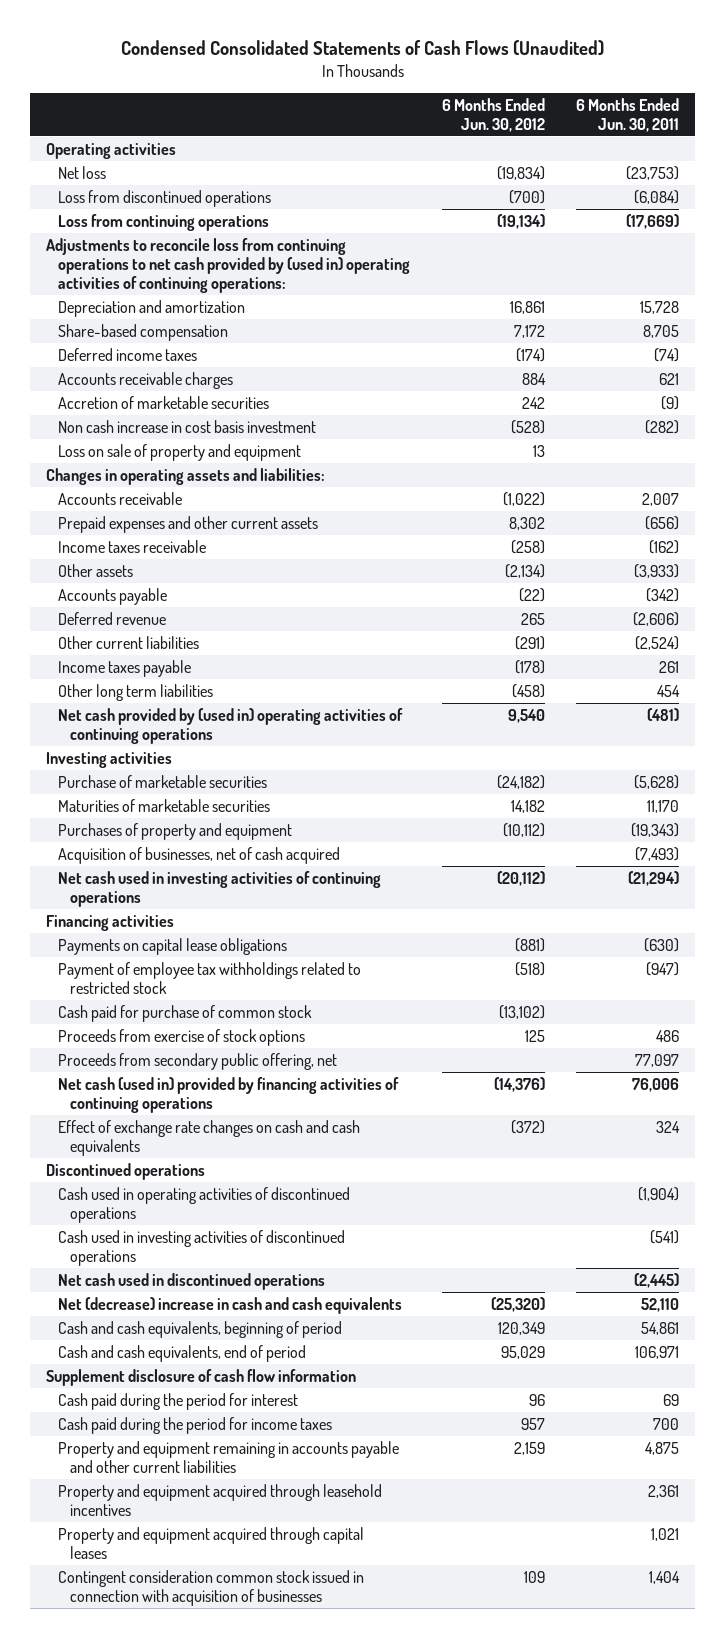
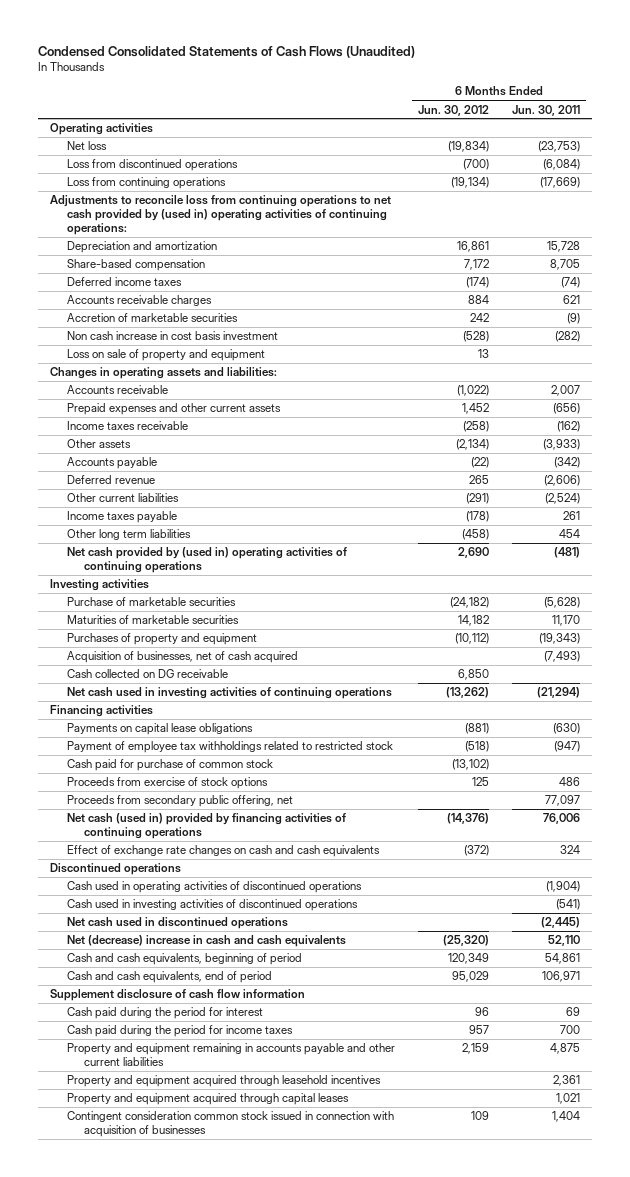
[508,516,545,530] 8,302 -> [462,403,490,415] 1,452
[507,708,545,723] 9,540 -> [458,547,490,559] 2,690
none -> [66,669,228,679] Cash collected on DG receivable
[496,870,545,886] (20,112) -> [446,687,490,699] (13,262)

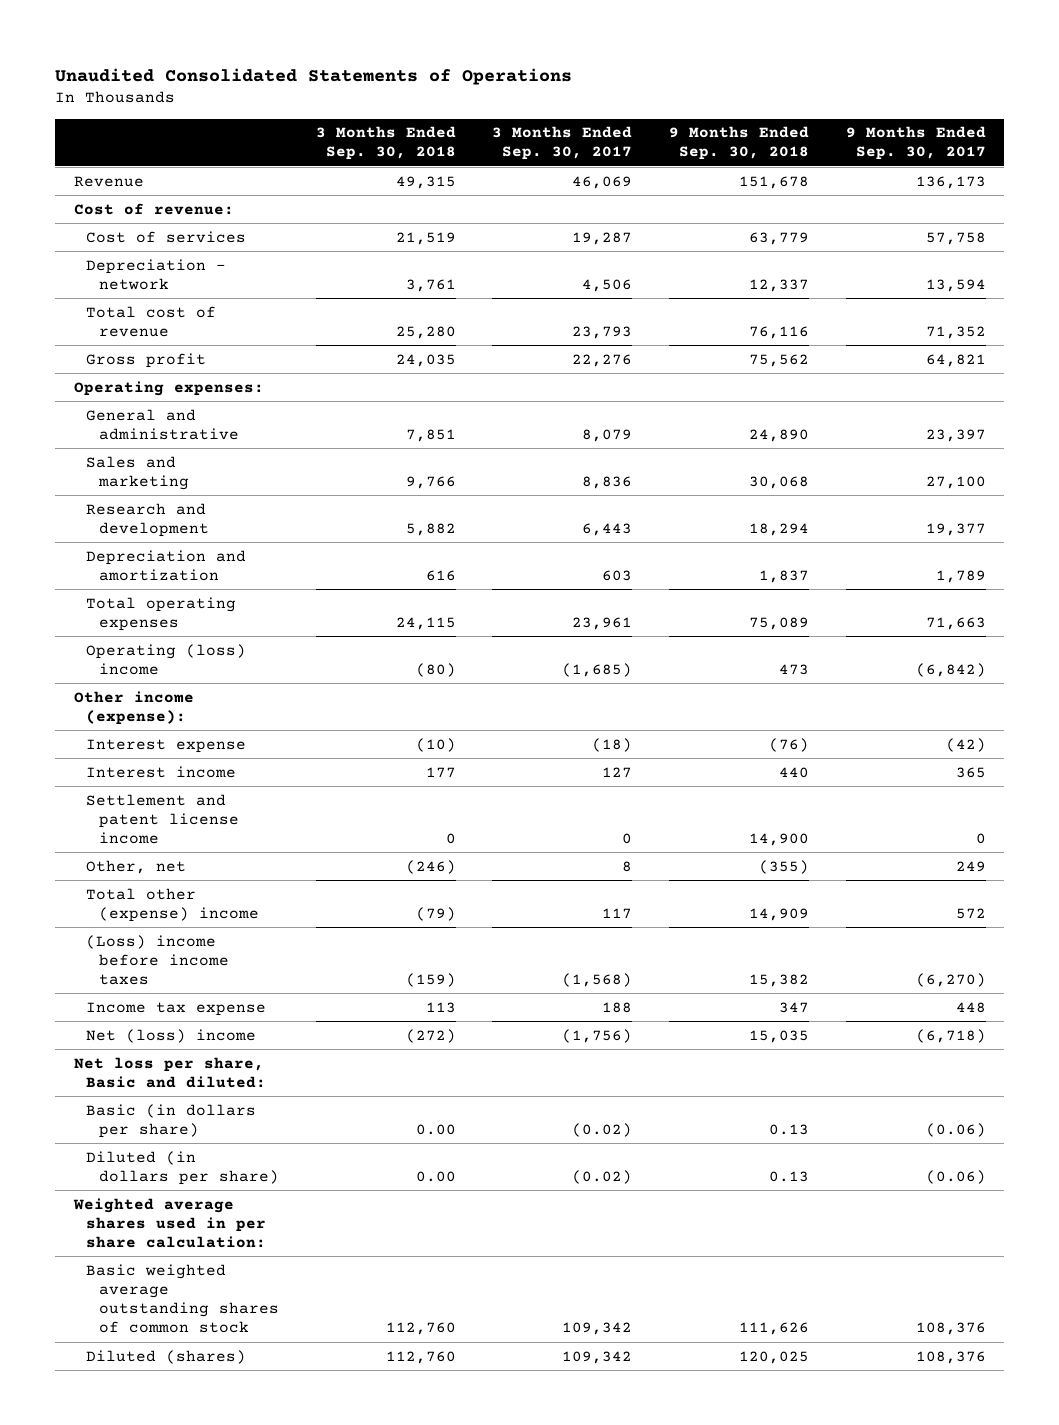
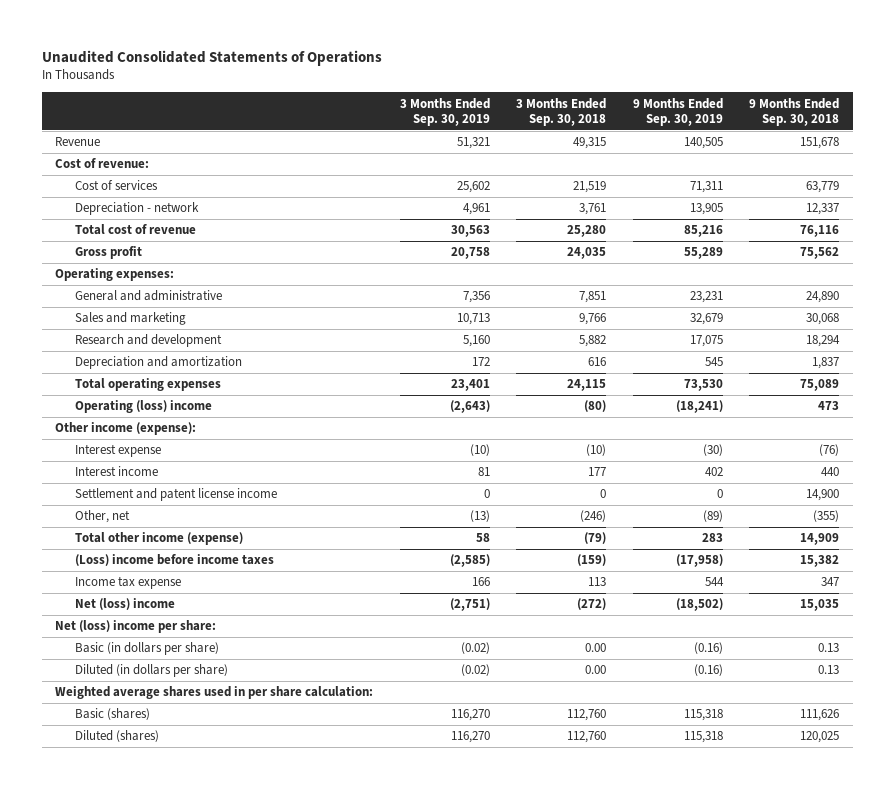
[492,126,633,161] 3 Months Ended Sep. 30, 2017 -> none
[845,126,986,161] 9 Months Ended Sep. 30, 2017 -> none
none -> [399,97,490,127] 3 Months Ended Sep. 30, 2019
none -> [632,97,723,127] 9 Months Ended Sep. 30, 2019
[86,887,259,922] Total other (expense) income -> [75,532,244,546] Total other income (expense)
[73,1056,267,1088] Net loss per share, Basic and diluted: -> [54,620,216,634] Net (loss) income per share:
[86,1263,279,1334] Basic weighted average outstanding shares of common stock -> [75,708,151,721] Basic (shares)

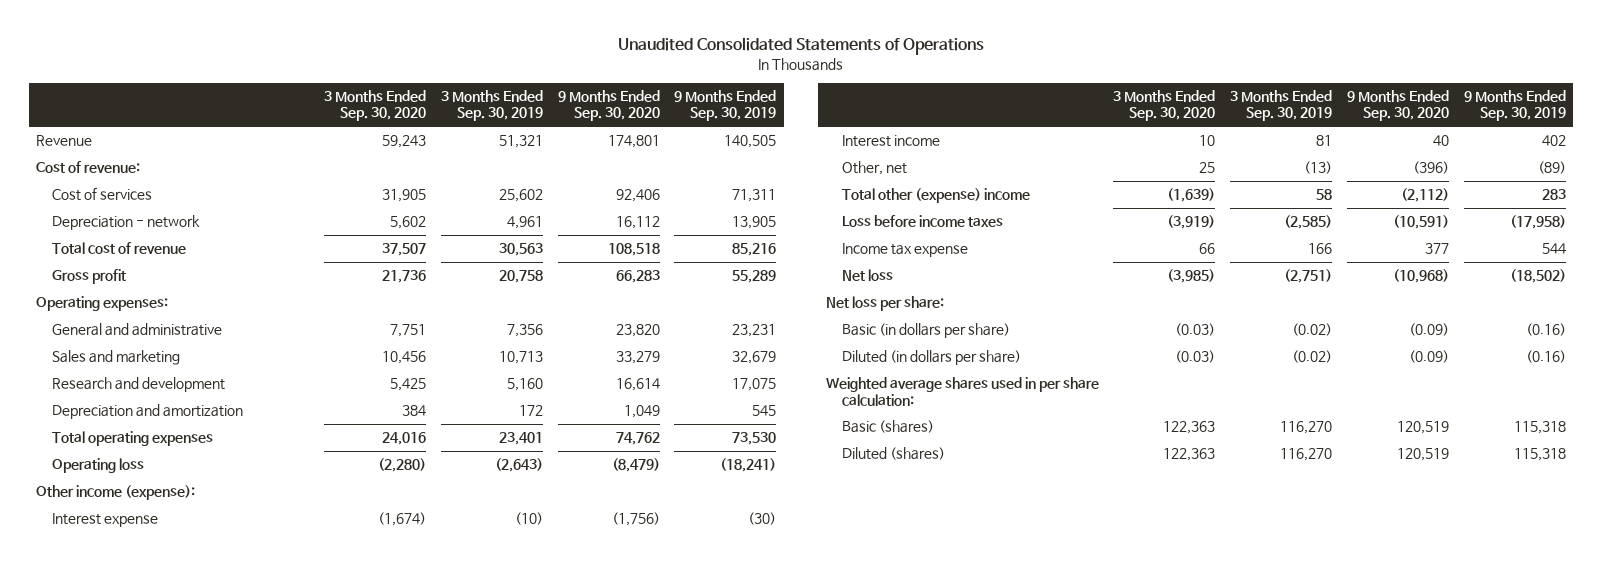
[516,97,607,127] 3 Months Ended Sep. 30, 2018 -> none
[749,97,840,127] 9 Months Ended Sep. 30, 2018 -> none
none -> [324,90,427,122] 3 Months Ended Sep. 30, 2020
none -> [557,90,660,122] 9 Months Ended Sep. 30, 2020
[75,400,213,414] Operating (loss) income -> [52,458,145,474] Operating loss
[75,488,278,502] Settlement and patent license income -> none
[75,532,244,546] Total other income (expense) -> [841,188,1030,204] Total other (expense) income
[75,554,275,567] (Loss) income before income taxes -> [841,215,1003,228] Loss before income taxes
[75,598,176,611] Net (loss) income -> [841,269,893,282] Net loss
[54,620,216,634] Net (loss) income per share: -> [825,296,944,312] Net loss per share:

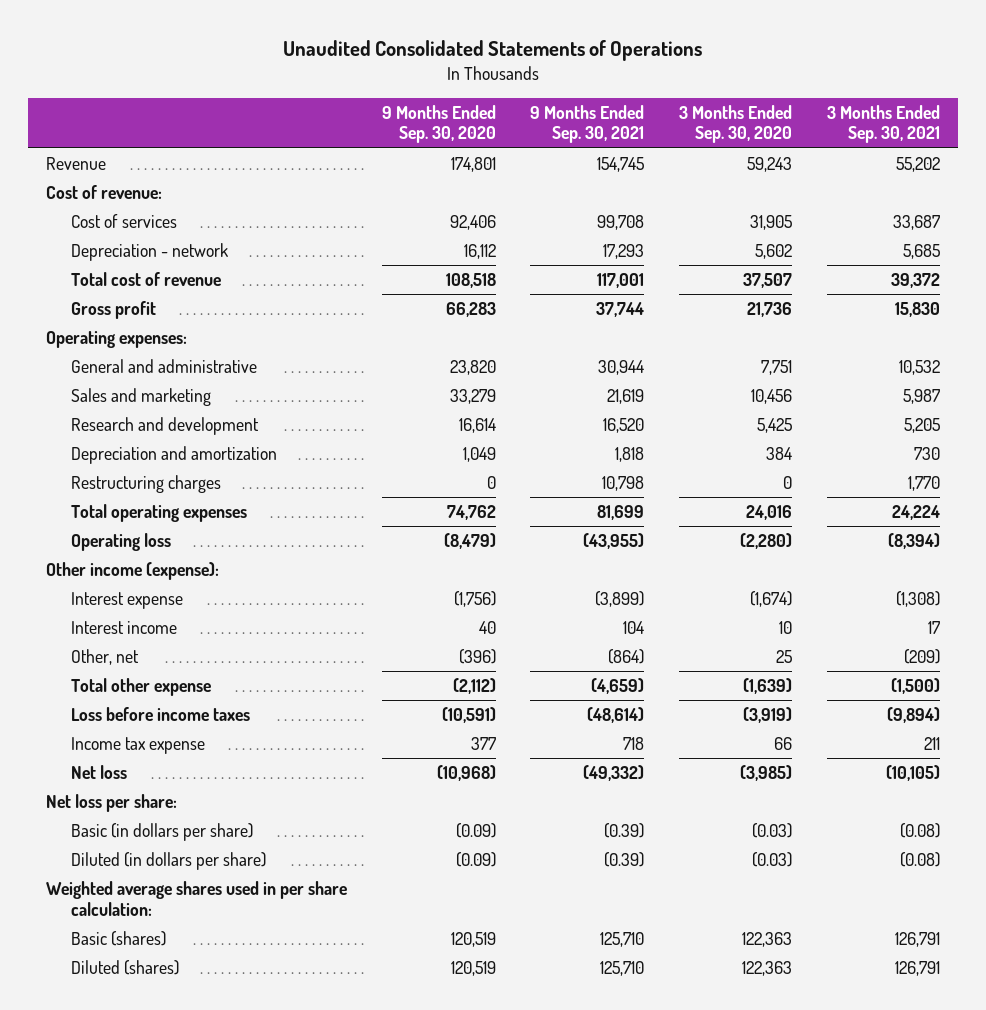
[440,90,543,122] 3 Months Ended Sep. 30, 2019 -> none
[674,90,777,122] 9 Months Ended Sep. 30, 2019 -> none
none -> [530,104,645,144] 9 Months Ended Sep. 30, 2021
none -> [827,104,941,144] 3 Months Ended Sep. 30, 2021
none -> [70,475,221,494] Restructuring charges
[841,188,1030,204] Total other (expense) income -> [70,678,211,697] Total other expense

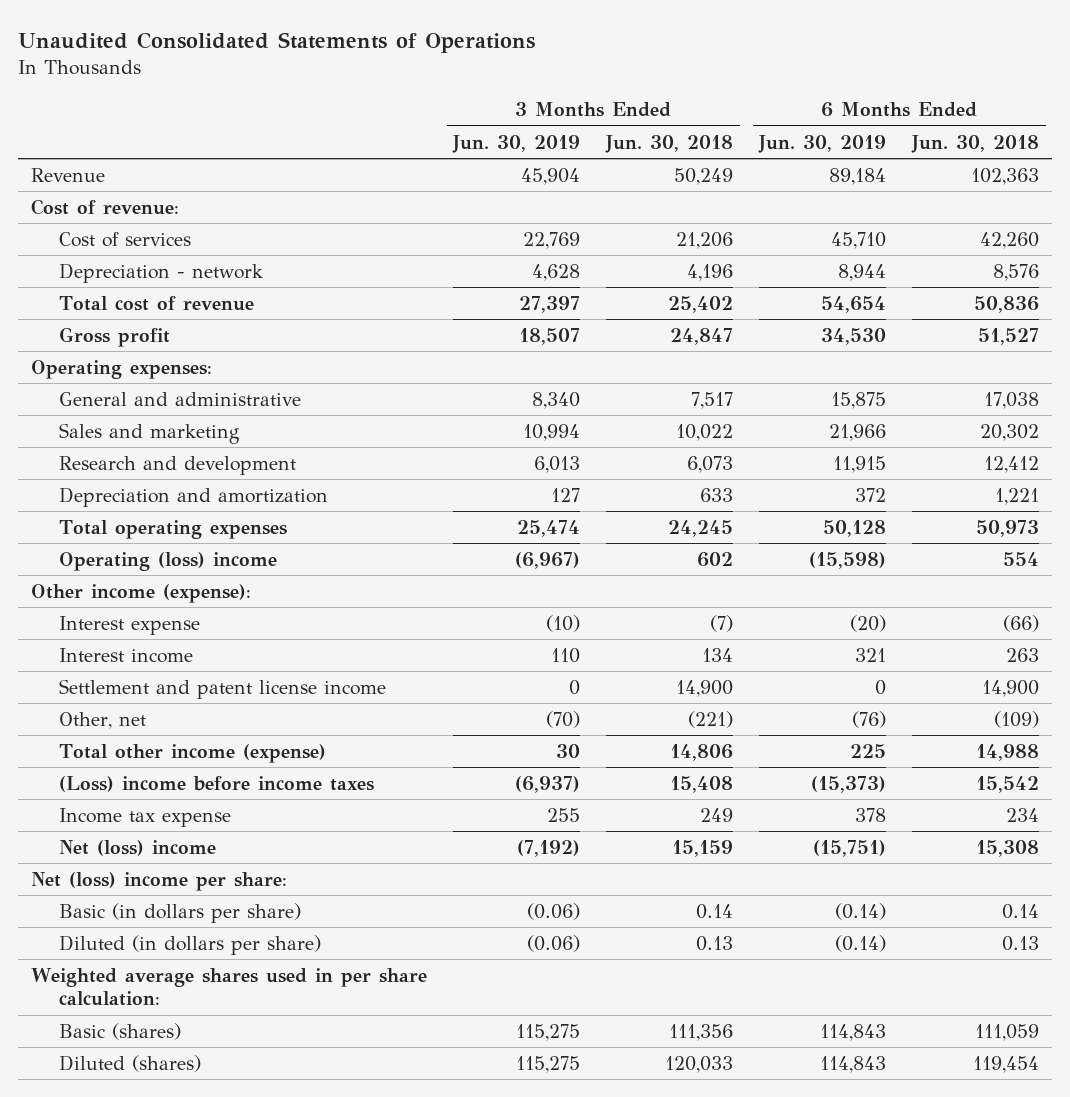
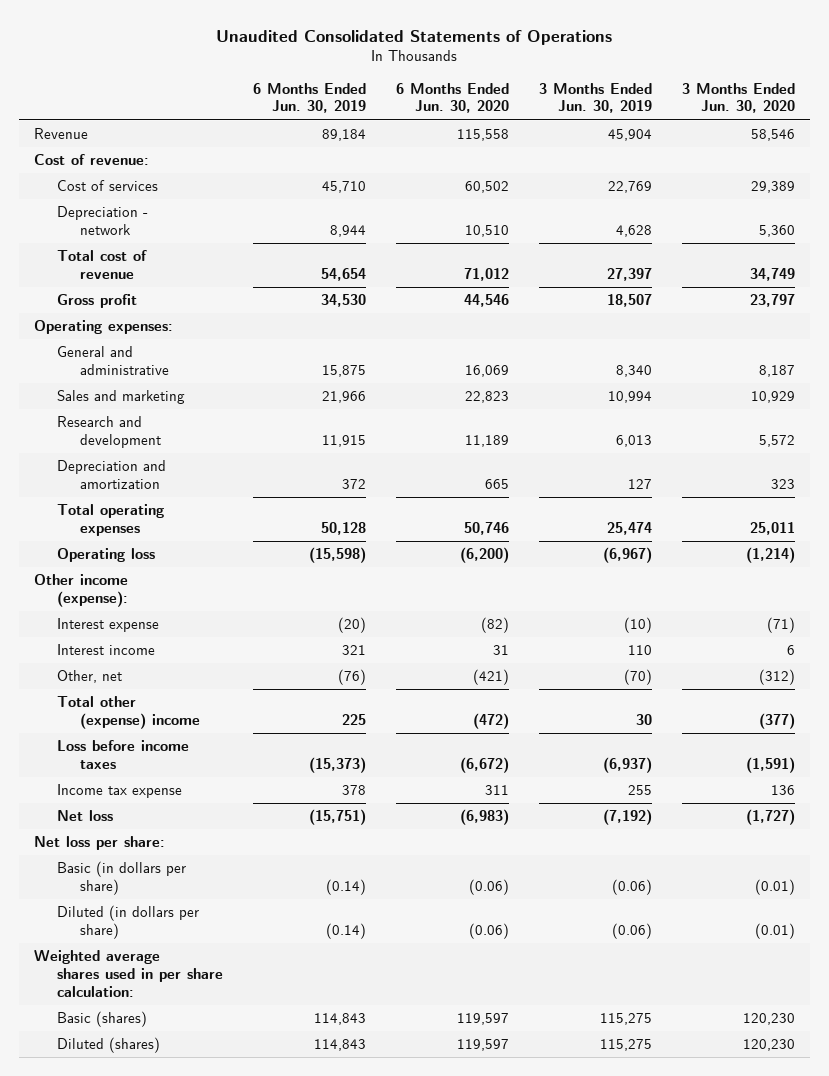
[605,134,734,153] Jun. 30, 2018 -> none
[911,134,1040,153] Jun. 30, 2018 -> none
none -> [395,82,509,114] 6 Months Ended Jun. 30, 2020
none -> [681,82,795,114] 3 Months Ended Jun. 30, 2020
[58,551,277,571] Operating (loss) income -> [57,548,156,563] Operating loss
[58,678,386,699] Settlement and patent license income -> none
[58,743,326,763] Total other income (expense) -> [57,696,200,730] Total other (expense) income
[58,775,374,792] (Loss) income before income taxes -> [57,740,190,770] Loss before income taxes
[58,839,216,856] Net (loss) income -> [57,810,114,822] Net loss
[31,871,288,891] Net (loss) income per share: -> [34,836,166,851] Net loss per share:

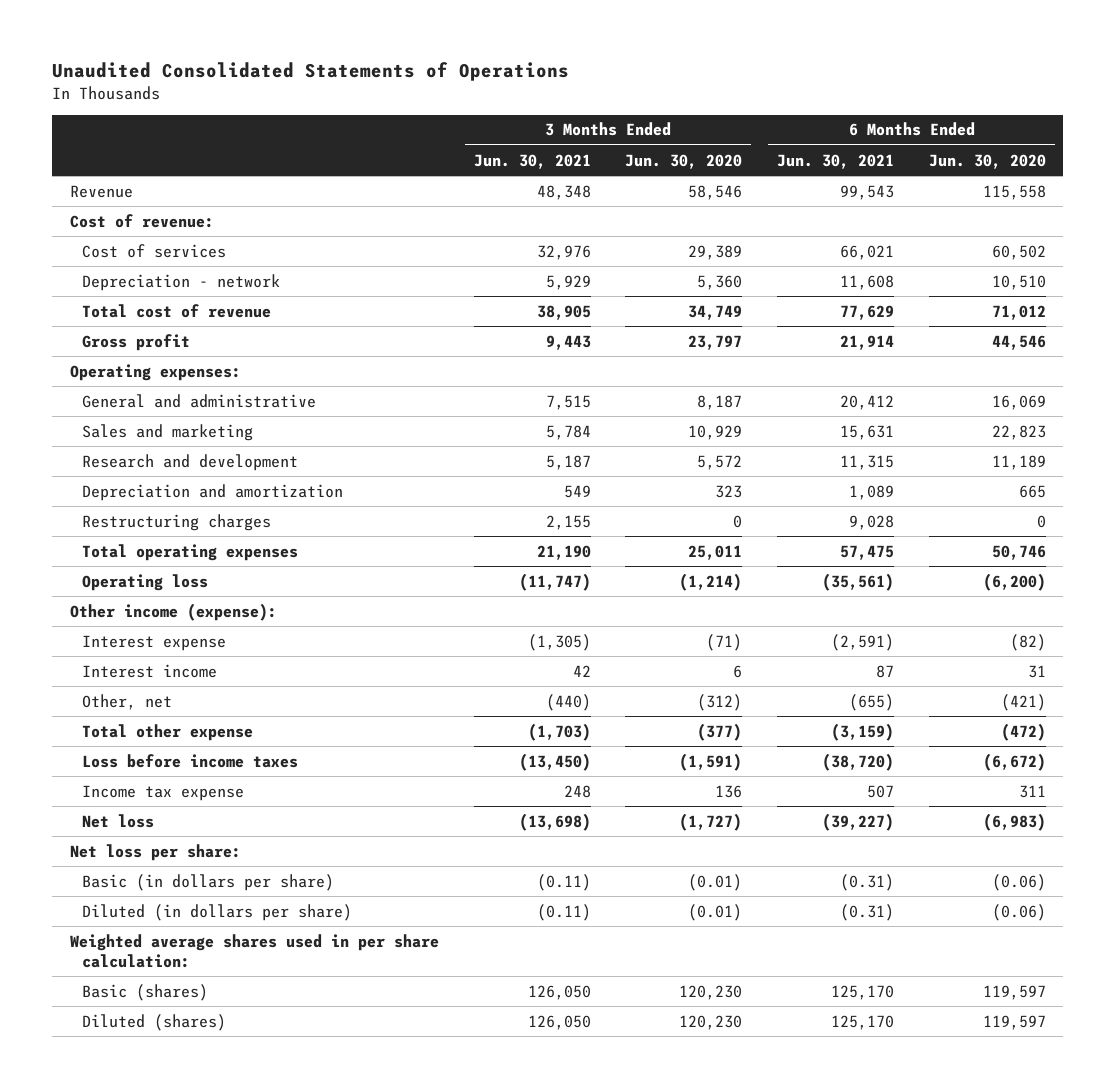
[252,82,366,114] 6 Months Ended Jun. 30, 2019 -> none
[538,82,652,114] 3 Months Ended Jun. 30, 2019 -> none
none -> [473,153,591,169] Jun. 30, 2021
none -> [777,153,895,169] Jun. 30, 2021
none -> [82,513,272,531] Restructuring charges
[57,696,200,730] Total other (expense) income -> [82,723,254,741] Total other expense

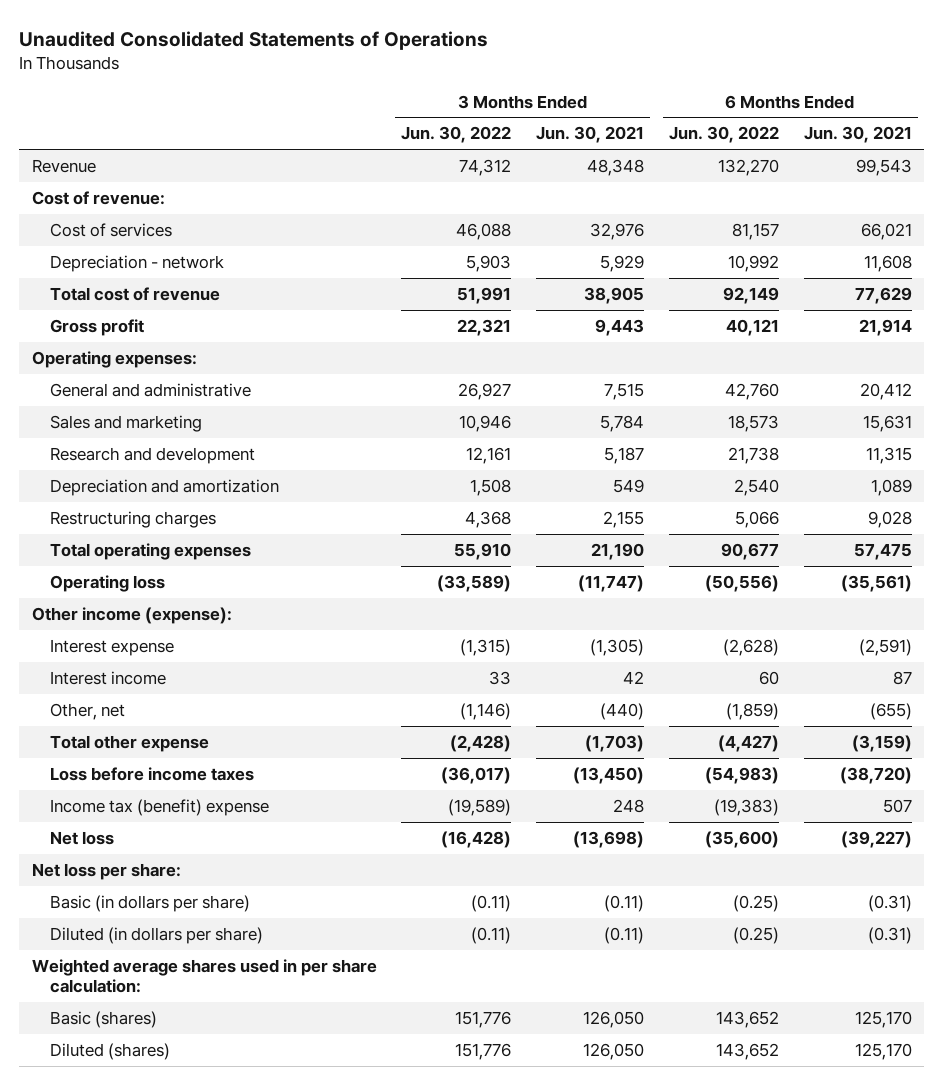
[625,153,743,169] Jun. 30, 2020 -> none
[929,153,1047,169] Jun. 30, 2020 -> none
none -> [401,126,512,144] Jun. 30, 2022
none -> [668,126,779,144] Jun. 30, 2022
[82,784,245,801] Income tax expense -> [49,798,269,816] Income tax (benefit) expense

